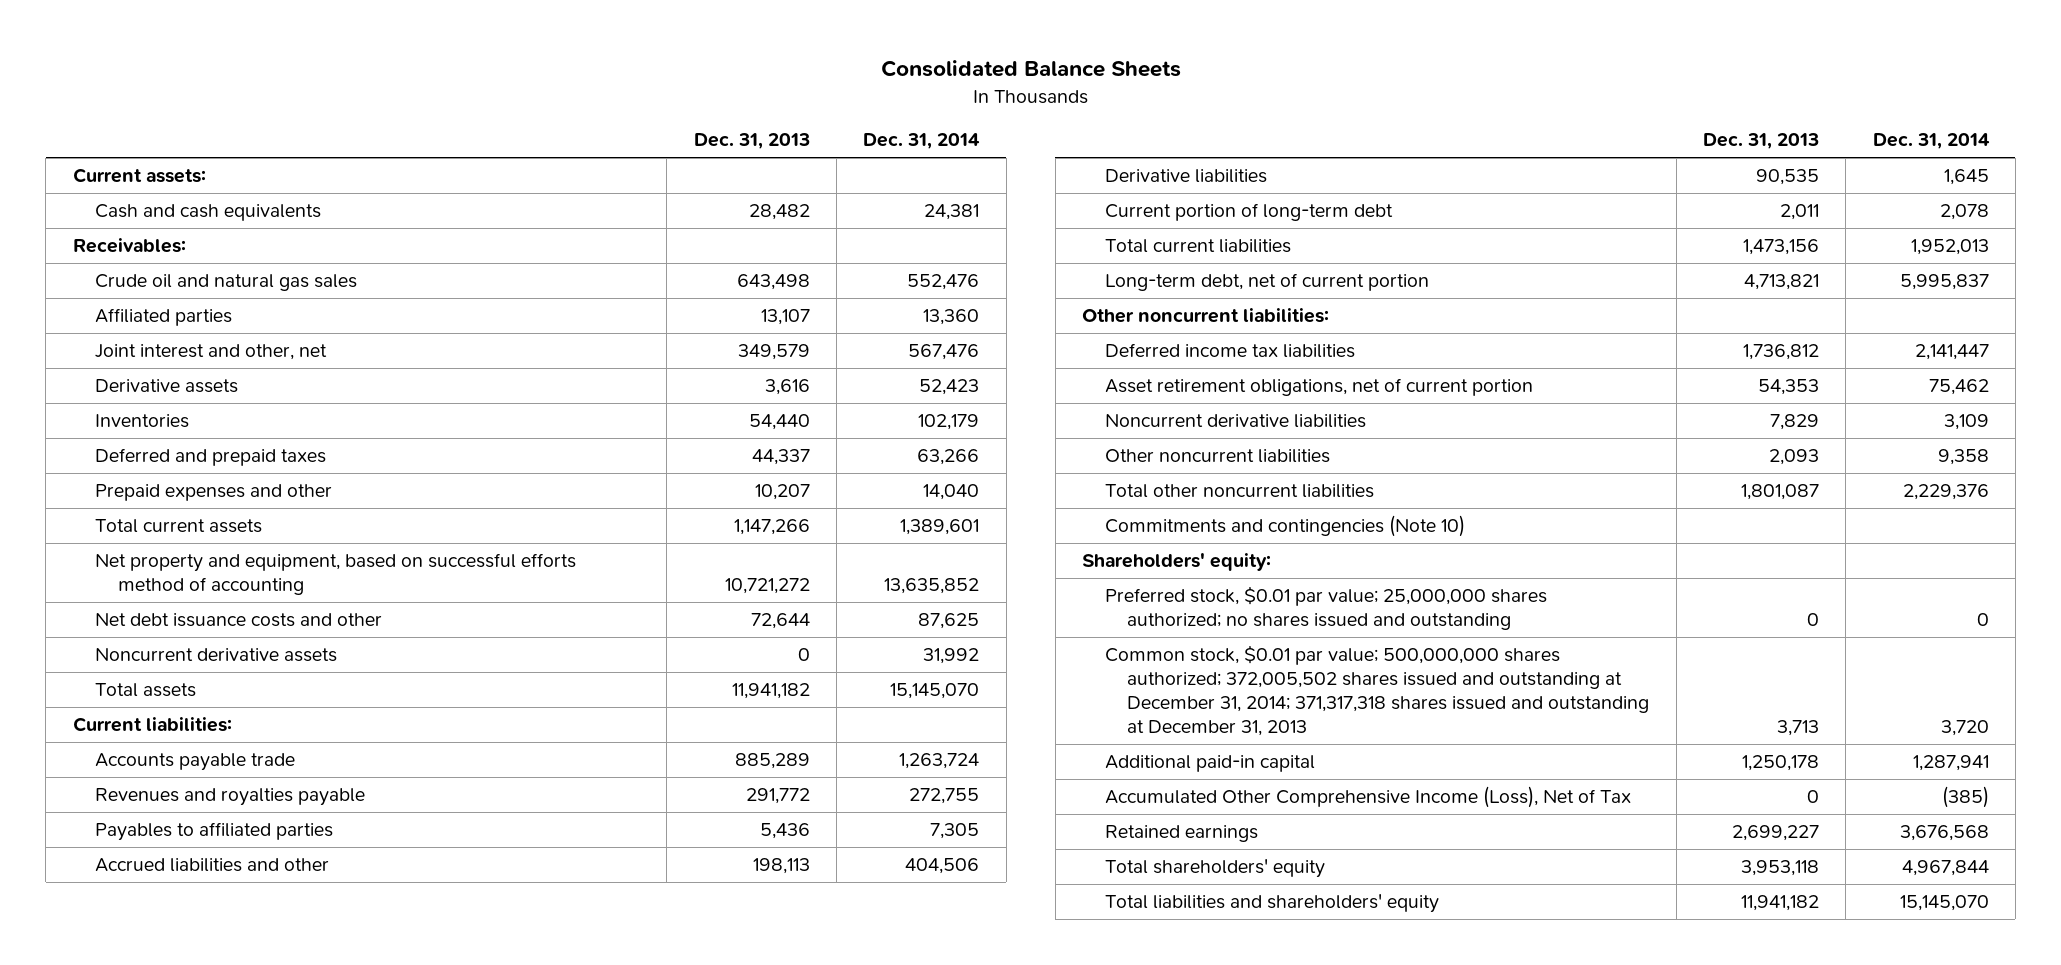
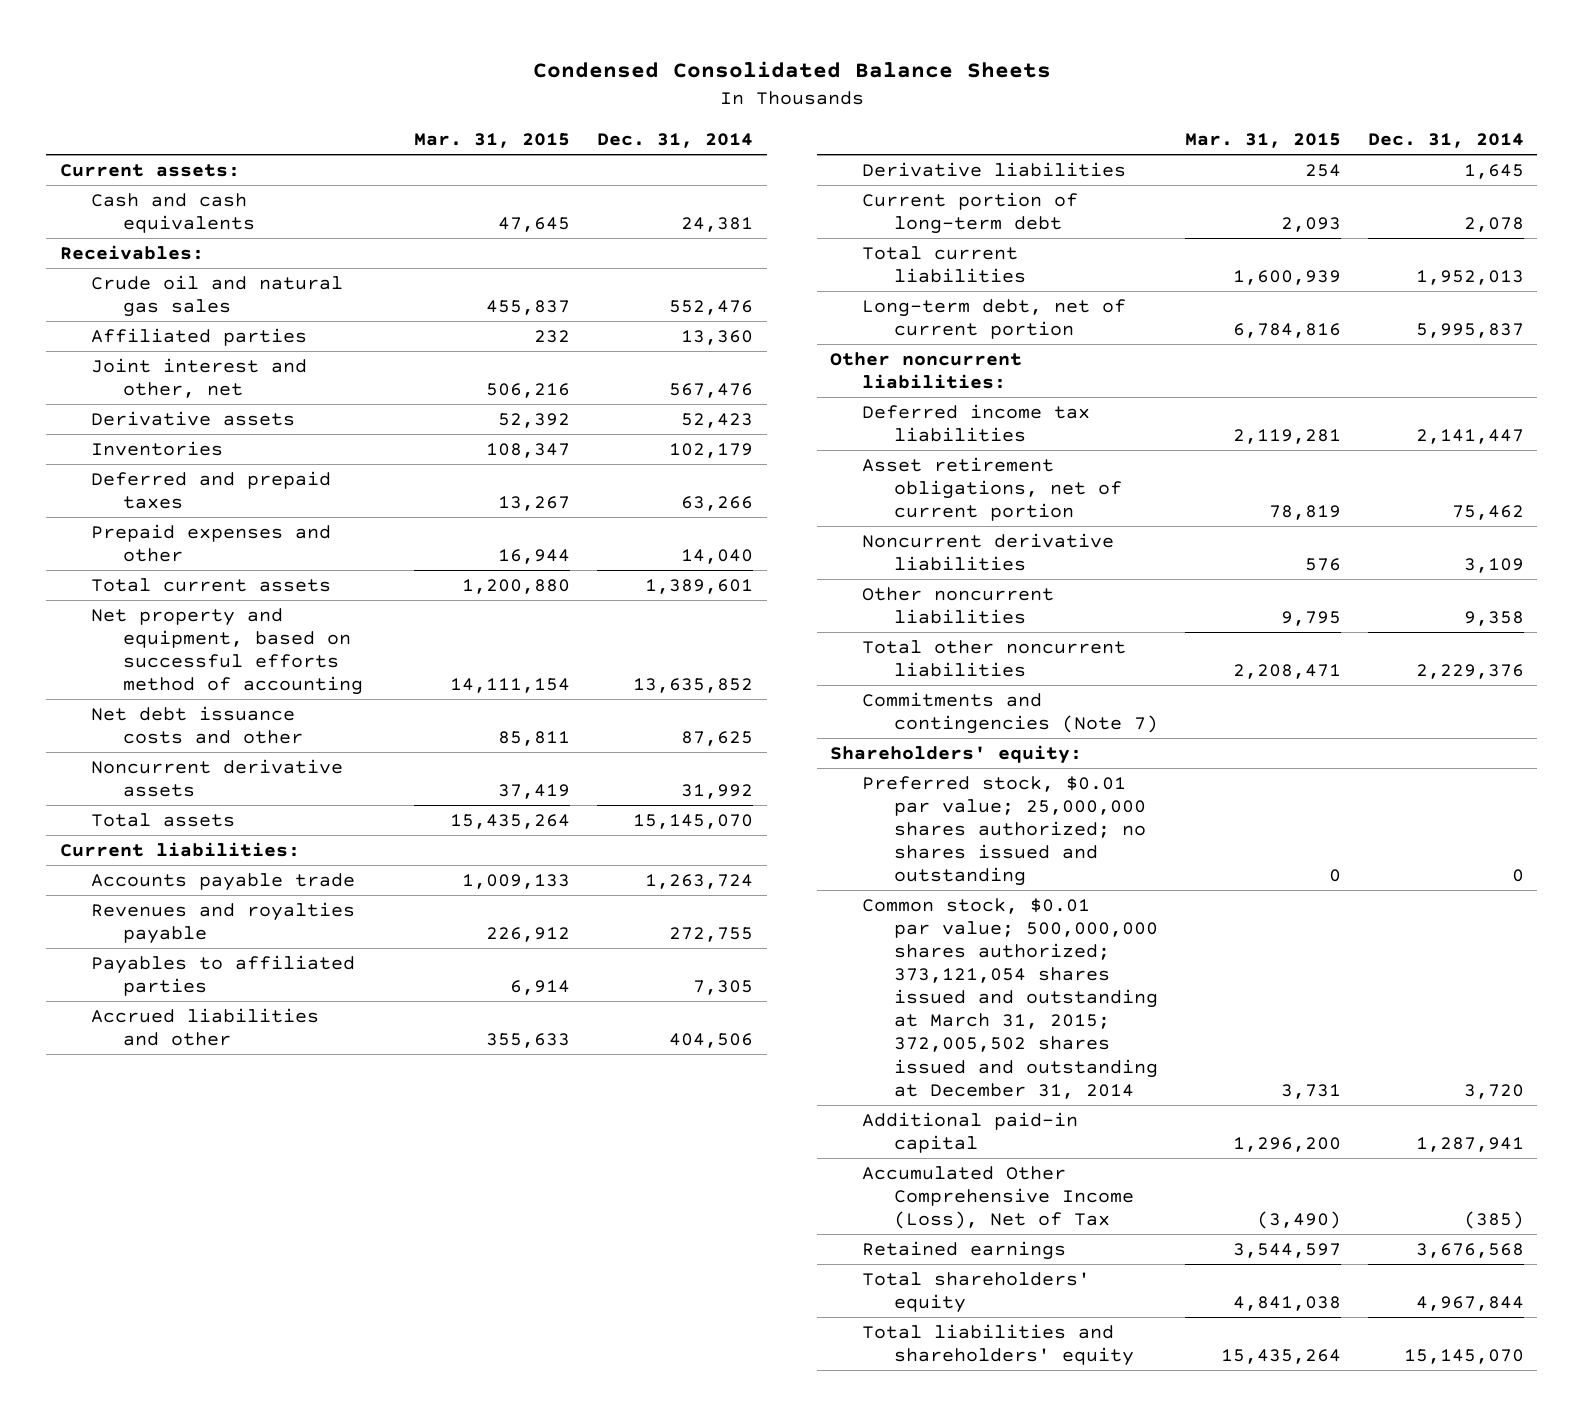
[880,60,1181,78] Consolidated Balance Sheets -> [532,61,1051,79] Condensed Consolidated Balance Sheets
[693,133,810,150] Dec. 31, 2013 -> none
none -> [414,133,571,149] Mar. 31, 2015
[1104,515,1465,538] Commitments and contingencies (Note 10) -> [861,691,1158,735] Commitments and contingencies (Note 7)
[1104,645,1650,737] Common stock, $0.01 par value; 500,000,000 shares authorized; 372,005,502 shares issued and outstanding at December 31, 2014; 371,317,318 shares issued and outstanding at December 31, 2013 -> [861,897,1158,1099] Common stock, $0.01 par value; 500,000,000 shares authorized; 373,121,054 shares issued and outstanding at March 31, 2015; 372,005,502 shares issued and outstanding at December 31, 2014

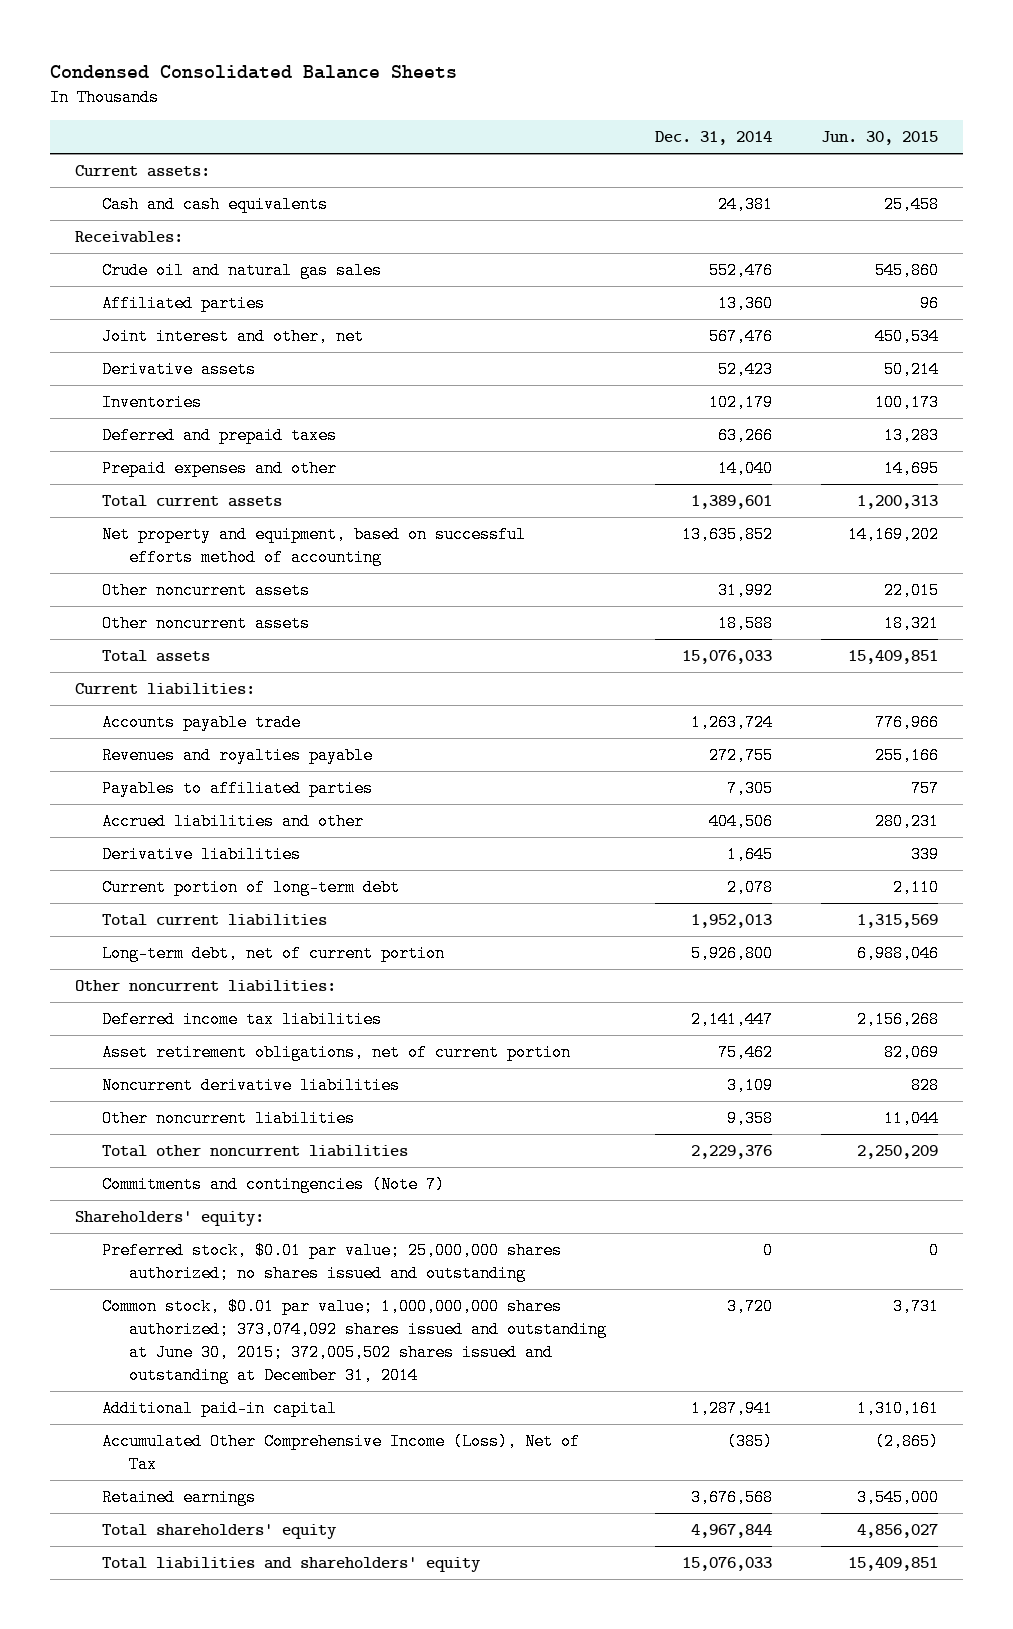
[414,133,571,149] Mar. 31, 2015 -> none
none -> [821,131,939,146] Jun. 30, 2015
[91,705,304,745] Net debt issuance costs and other -> none
[91,758,344,798] Noncurrent derivative assets -> [101,581,310,599] Other noncurrent assets
none -> [101,614,310,632] Other noncurrent assets
[633,813,754,829] 15,145,070 -> [681,649,772,664] 15,076,033
[1415,323,1524,339] 5,995,837 -> [690,944,773,962] 5,926,800
[861,897,1158,1099] Common stock, $0.01 par value; 500,000,000 shares authorized; 373,121,054 shares issued and outstanding at March 31, 2015; 372,005,502 shares issued and outstanding at December 31, 2014 -> [101,1297,607,1385] Common stock, $0.01 par value; 1,000,000,000 shares authorized; 373,074,092 shares issued and outstanding at June 30, 2015; 372,005,502 shares issued and outstanding at December 31, 2014
[1403,1349,1524,1365] 15,145,070 -> [681,1556,772,1571] 15,076,033

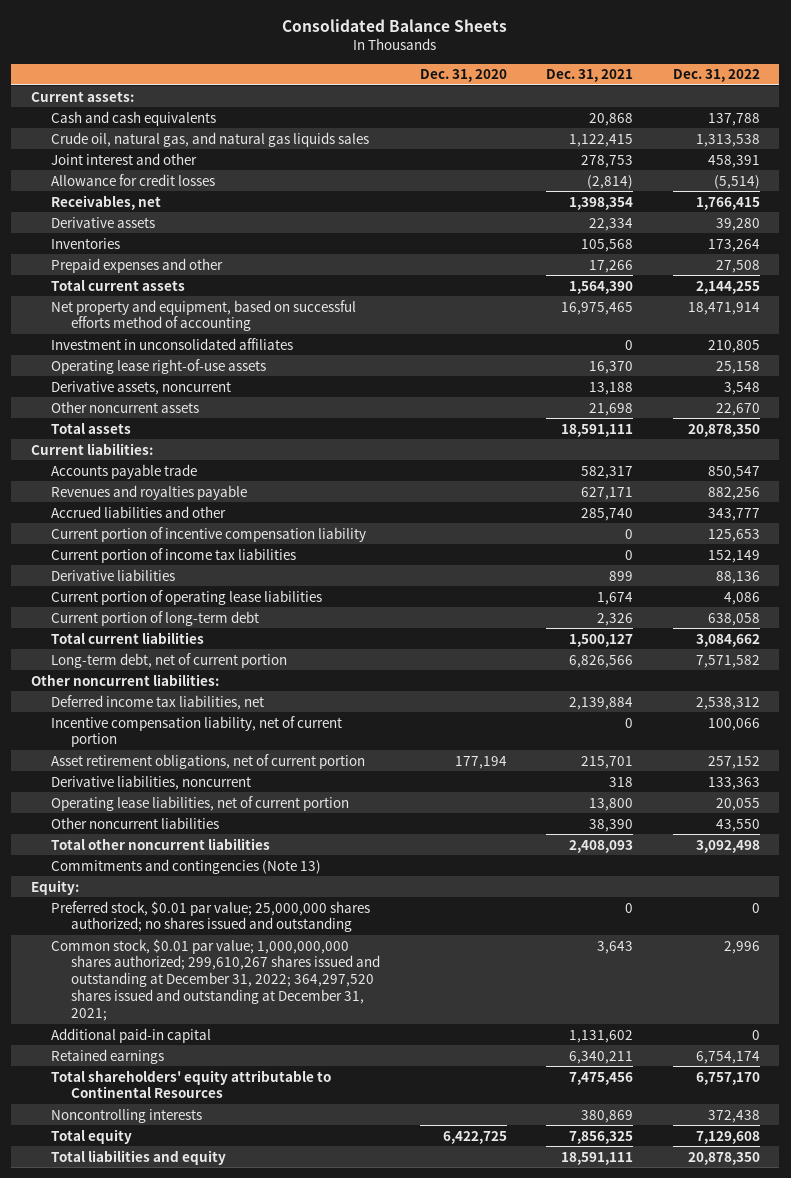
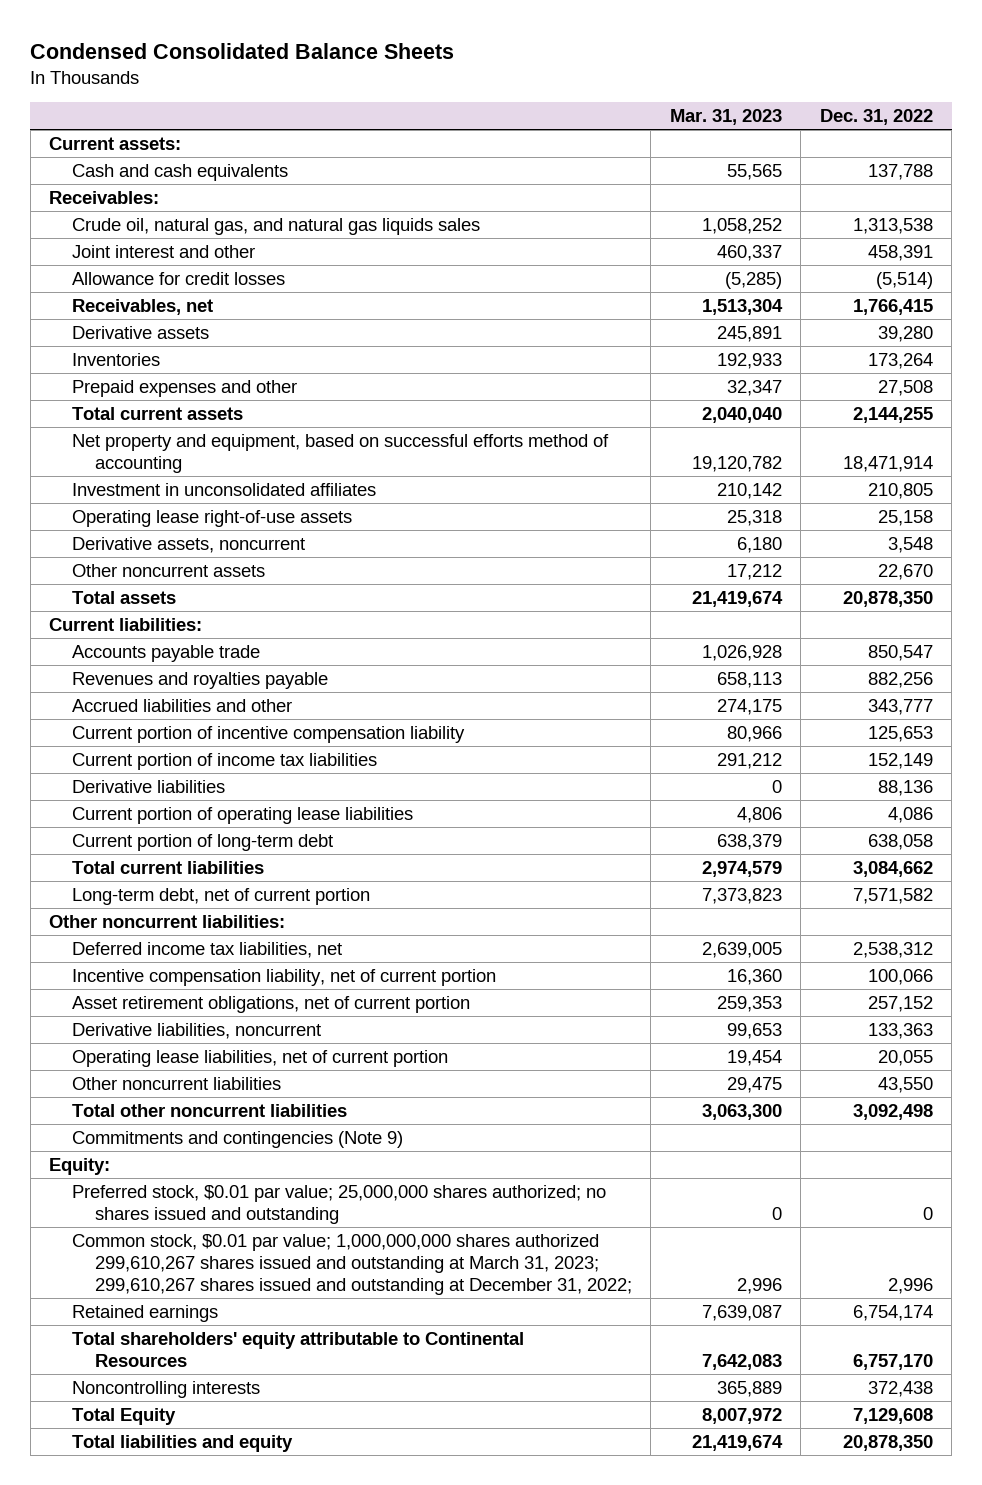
[282,19,508,33] Consolidated Balance Sheets -> [30,42,455,59] Condensed Consolidated Balance Sheets
[419,69,507,83] Dec. 31, 2020 -> none
[546,69,634,83] Dec. 31, 2021 -> none
none -> [669,109,782,126] Mar. 31, 2023
none -> [49,190,160,204] Receivables:
[51,858,322,874] Commitments and contingencies (Note 13) -> [71,1130,403,1148] Commitments and contingencies (Note 9)
[51,1027,212,1043] Additional paid-in capital -> none
[51,938,381,1022] Common stock, $0.01 par value; 1,000,000,000 shares authorized; 299,610,267 shares issued and outstanding at December 31, 2022; 364,297,520 shares issued and outstanding at December 31, 2021; -> [71,1233,632,1295] Common stock, $0.01 par value; 1,000,000,000 shares authorized 299,610,267 shares issued and outstanding at March 31, 2023; 299,610,267 shares issued and outstanding at December 31, 2022;
[51,1128,133,1144] Total equity -> [71,1407,176,1425] Total Equity

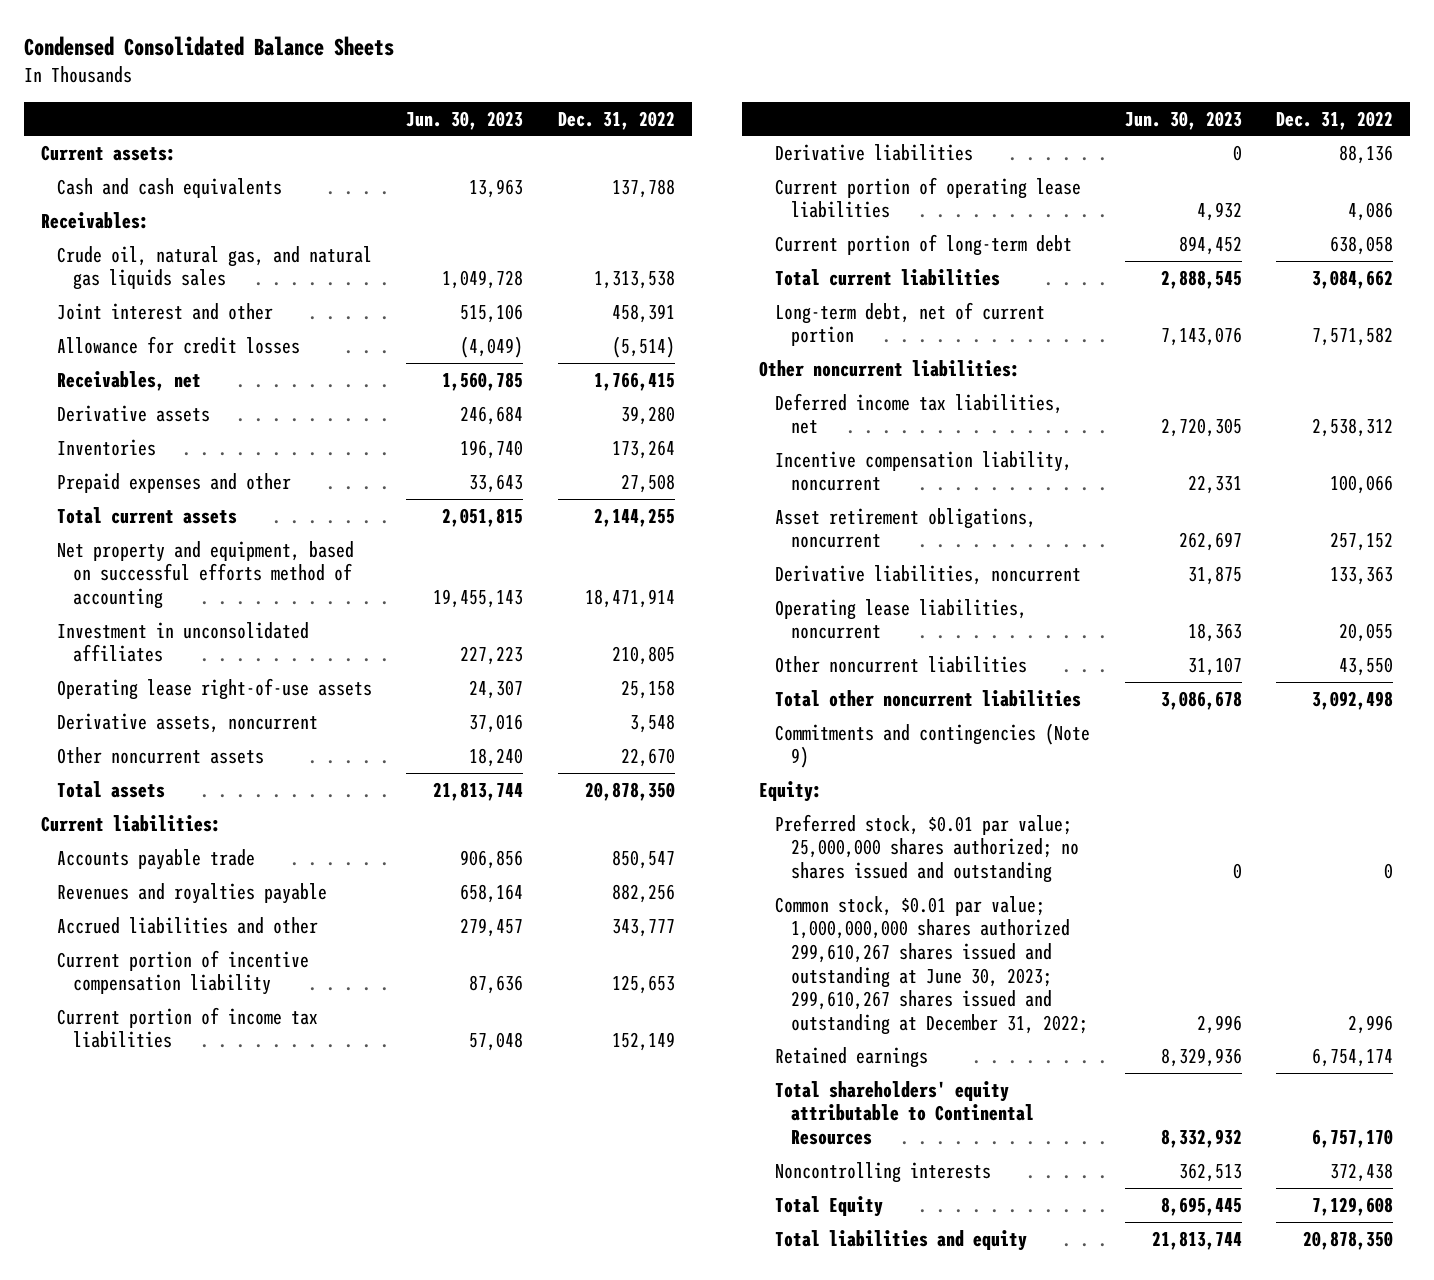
[669,109,782,126] Mar. 31, 2023 -> none
none -> [406,110,524,130] Jun. 30, 2023
[71,968,496,986] Incentive compensation liability, net of current portion -> [775,450,1073,492] Incentive compensation liability, noncurrent
[71,995,470,1013] Asset retirement obligations, net of current portion -> [775,507,1037,549] Asset retirement obligations, noncurrent
[71,1049,448,1067] Operating lease liabilities, net of current portion -> [775,598,1028,640] Operating lease liabilities, noncurrent
[71,1233,632,1295] Common stock, $0.01 par value; 1,000,000,000 shares authorized 299,610,267 shares issued and outstanding at March 31, 2023; 299,610,267 shares issued and outstanding at December 31, 2022; -> [775,895,1089,1035] Common stock, $0.01 par value; 1,000,000,000 shares authorized 299,610,267 shares issued and outstanding at June 30, 2023; 299,610,267 shares issued and outstanding at December 31, 2022;

